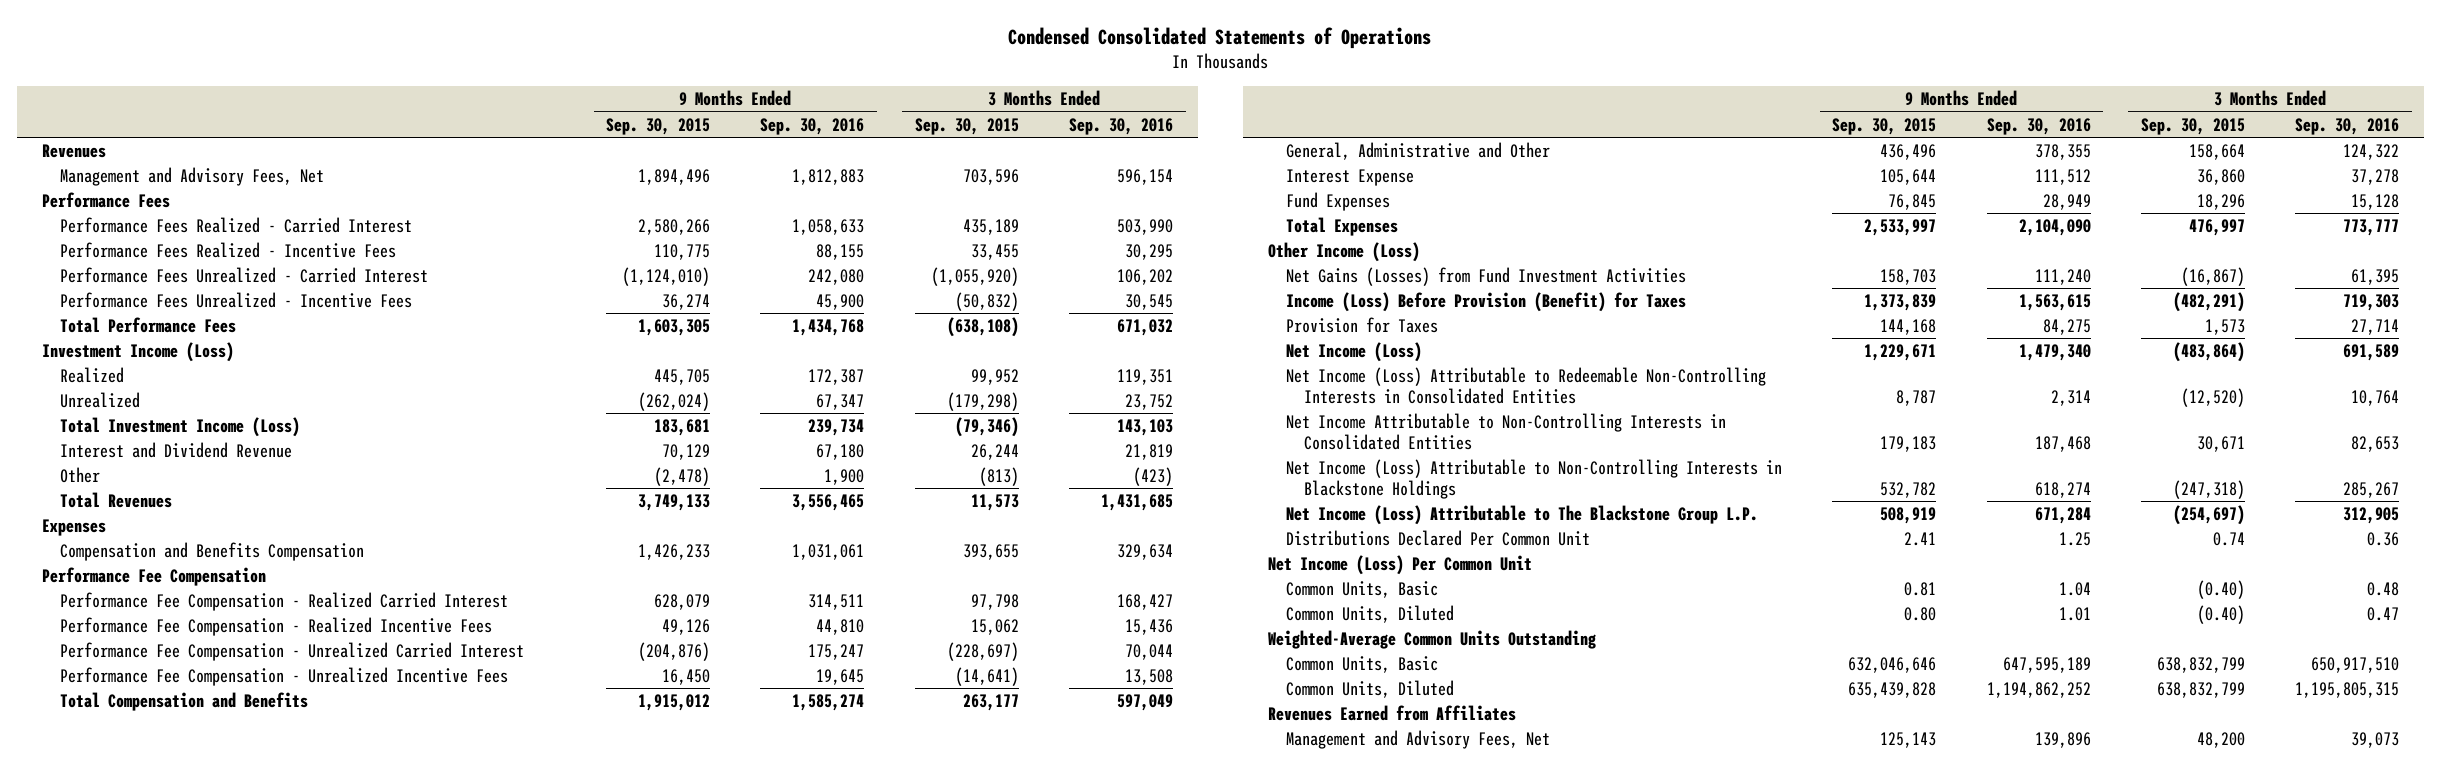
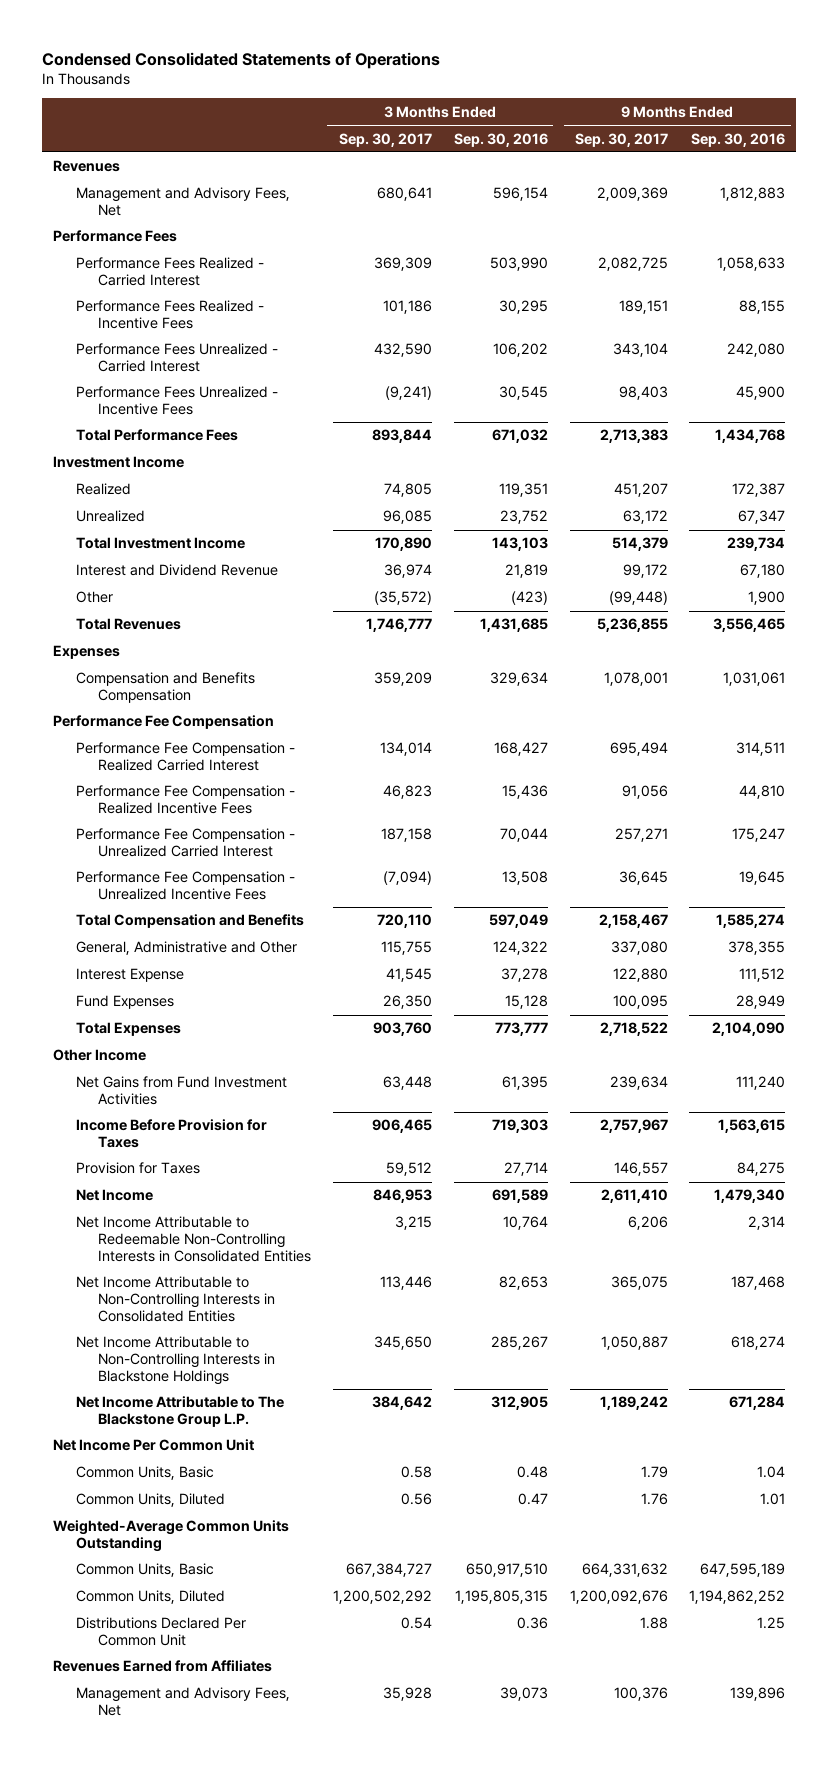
[606,117,711,135] Sep. 30, 2015 -> none
[914,117,1019,135] Sep. 30, 2015 -> none
none -> [338,132,432,147] Sep. 30, 2017
none -> [574,132,668,147] Sep. 30, 2017
[41,341,234,362] Investment Income (Loss) -> [53,456,185,469] Investment Income
[59,416,300,437] Total Investment Income (Loss) -> [75,537,245,550] Total Investment Income
[1267,241,1420,262] Other Income (Loss) -> [53,1049,147,1062] Other Income
[1286,266,1687,286] Net Gains (Losses) from Fund Investment Activities -> [75,1076,287,1106] Net Gains from Fund Investment Activities
[1286,291,1687,312] Income (Loss) Before Provision (Benefit) for Taxes -> [75,1119,267,1149] Income Before Provision for Taxes
[1286,341,1423,362] Net Income (Loss) -> [75,1189,153,1202] Net Income
[1286,366,1767,404] Net Income (Loss) Attributable to Redeemable Non-Controlling Interests in Consolidated Entities -> [75,1216,312,1262] Net Income Attributable to Redeemable Non-Controlling Interests in Consolidated Entities
[1286,458,1783,499] Net Income (Loss) Attributable to Non-Controlling Interests in Blackstone Holdings -> [75,1336,276,1385] Net Income Attributable to Non-Controlling Interests in Blackstone Holdings
[1286,504,1759,525] Net Income (Loss) Attributable to The Blackstone Group L.P. -> [75,1396,284,1428] Net Income Attributable to The Blackstone Group L.P.
[1267,554,1532,575] Net Income (Loss) Per Common Unit -> [53,1439,255,1452] Net Income Per Common Unit
[1286,529,1591,546] Distributions Declared Per Common Unit -> [75,1617,246,1647] Distributions Declared Per Common Unit

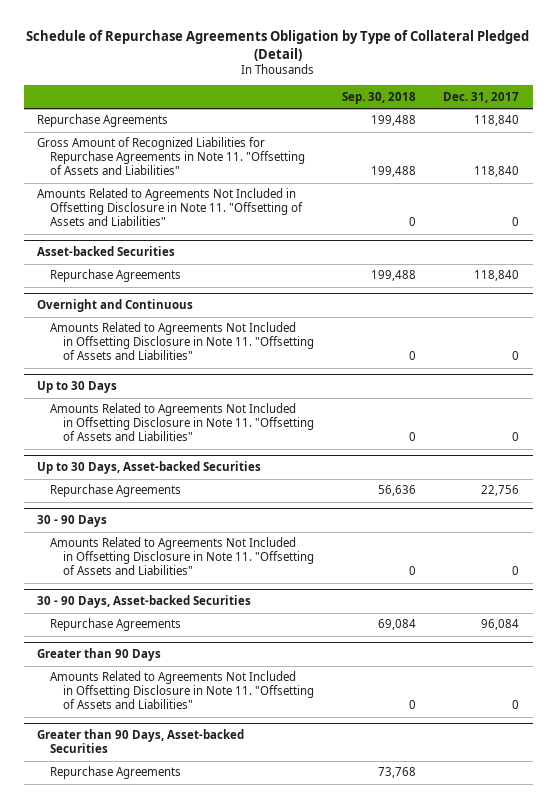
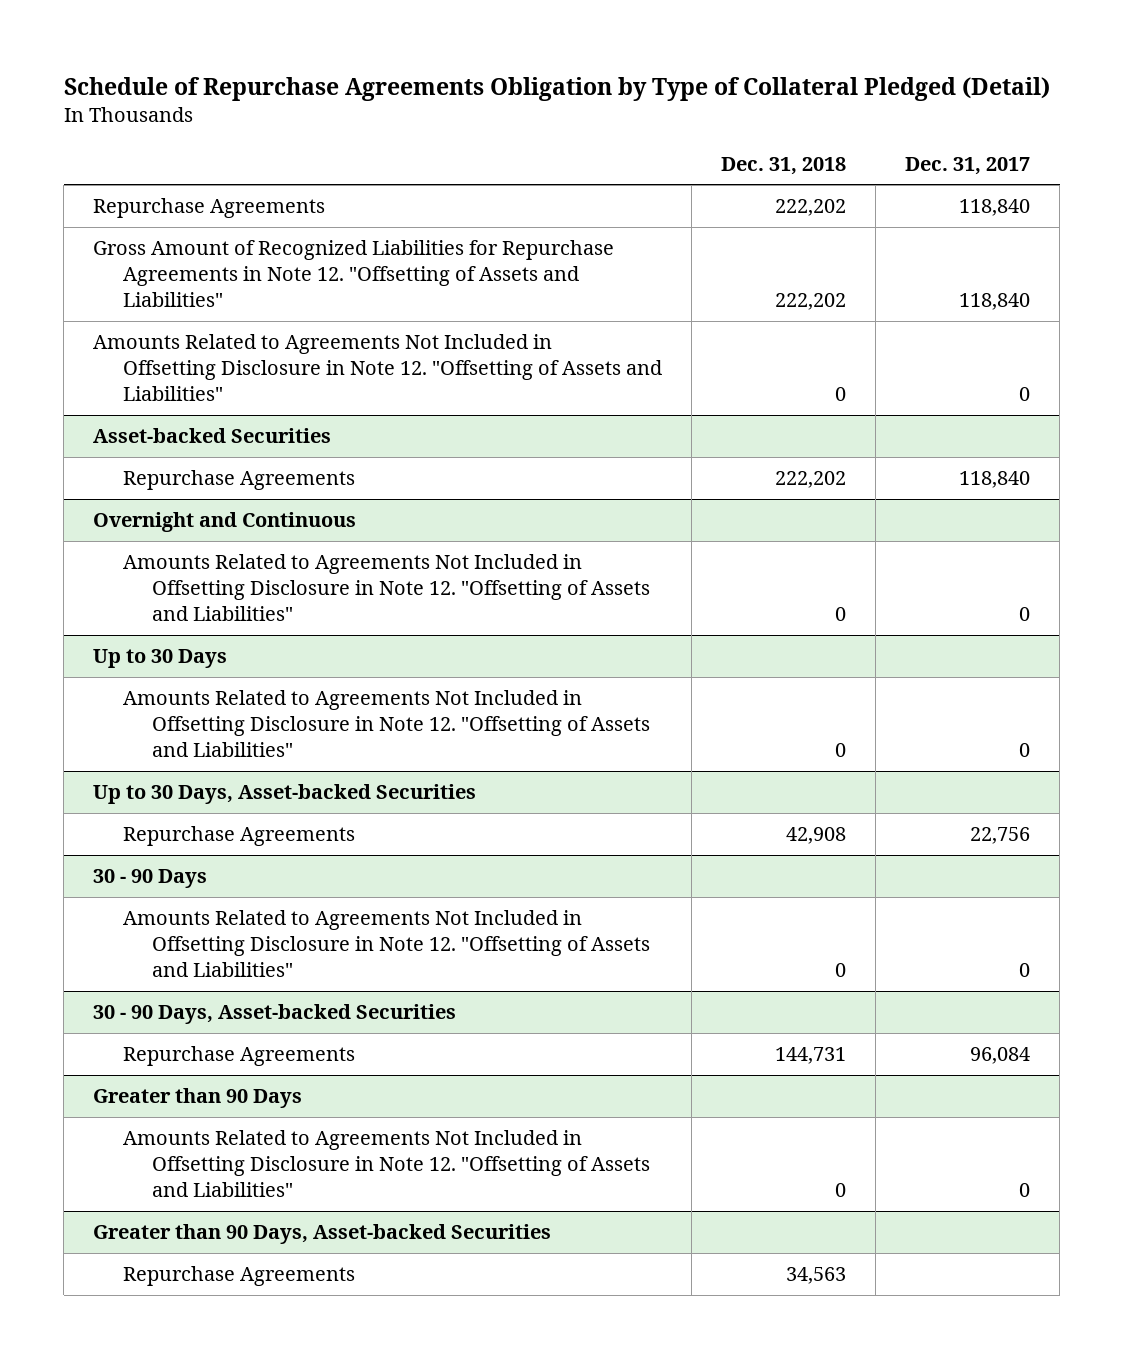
[341,91,416,104] Sep. 30, 2018 -> none
none -> [720,156,846,175] Dec. 31, 2018
[37,137,306,176] Gross Amount of Recognized Liabilities for Repurchase Agreements in Note 11. "Offsetting of Assets and Liabilities" -> [93,240,615,308] Gross Amount of Recognized Liabilities for Repurchase Agreements in Note 12. "Offsetting of Assets and Liabilities"
[37,188,304,227] Amounts Related to Agreements Not Included in Offsetting Disclosure in Note 11. "Offsetting of Assets and Liabilities" -> [93,334,662,402] Amounts Related to Agreements Not Included in Offsetting Disclosure in Note 12. "Offsetting of Assets and Liabilities"
[50,322,315,361] Amounts Related to Agreements Not Included in Offsetting Disclosure in Note 11. "Offsetting of Assets and Liabilities" -> [122,554,651,622] Amounts Related to Agreements Not Included in Offsetting Disclosure in Note 12. "Offsetting of Assets and Liabilities"
[50,403,315,442] Amounts Related to Agreements Not Included in Offsetting Disclosure in Note 11. "Offsetting of Assets and Liabilities" -> [122,690,651,758] Amounts Related to Agreements Not Included in Offsetting Disclosure in Note 12. "Offsetting of Assets and Liabilities"
[50,537,315,576] Amounts Related to Agreements Not Included in Offsetting Disclosure in Note 11. "Offsetting of Assets and Liabilities" -> [122,910,651,978] Amounts Related to Agreements Not Included in Offsetting Disclosure in Note 12. "Offsetting of Assets and Liabilities"
[50,671,315,710] Amounts Related to Agreements Not Included in Offsetting Disclosure in Note 11. "Offsetting of Assets and Liabilities" -> [122,1130,651,1198] Amounts Related to Agreements Not Included in Offsetting Disclosure in Note 12. "Offsetting of Assets and Liabilities"

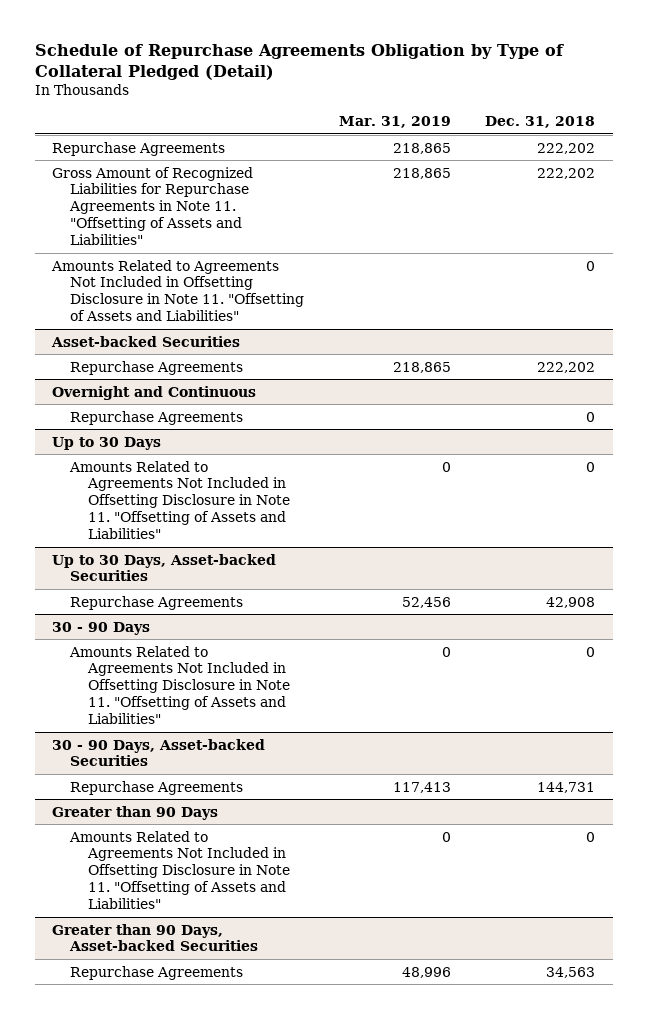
[905,156,1031,175] Dec. 31, 2017 -> none
none -> [338,116,451,129] Mar. 31, 2019
[93,240,615,308] Gross Amount of Recognized Liabilities for Repurchase Agreements in Note 12. "Offsetting of Assets and Liabilities" -> [52,166,254,245] Gross Amount of Recognized Liabilities for Repurchase Agreements in Note 11. "Offsetting of Assets and Liabilities"
[93,334,662,402] Amounts Related to Agreements Not Included in Offsetting Disclosure in Note 12. "Offsetting of Assets and Liabilities" -> [51,259,305,322] Amounts Related to Agreements Not Included in Offsetting Disclosure in Note 11. "Offsetting of Assets and Liabilities"
[122,554,651,622] Amounts Related to Agreements Not Included in Offsetting Disclosure in Note 12. "Offsetting of Assets and Liabilities" -> none
none -> [70,410,244,425] Repurchase Agreements
[122,690,651,758] Amounts Related to Agreements Not Included in Offsetting Disclosure in Note 12. "Offsetting of Assets and Liabilities" -> [69,460,290,539] Amounts Related to Agreements Not Included in Offsetting Disclosure in Note 11. "Offsetting of Assets and Liabilities"
[122,910,651,978] Amounts Related to Agreements Not Included in Offsetting Disclosure in Note 12. "Offsetting of Assets and Liabilities" -> [69,645,290,724] Amounts Related to Agreements Not Included in Offsetting Disclosure in Note 11. "Offsetting of Assets and Liabilities"
[122,1130,651,1198] Amounts Related to Agreements Not Included in Offsetting Disclosure in Note 12. "Offsetting of Assets and Liabilities" -> [69,830,290,909] Amounts Related to Agreements Not Included in Offsetting Disclosure in Note 11. "Offsetting of Assets and Liabilities"

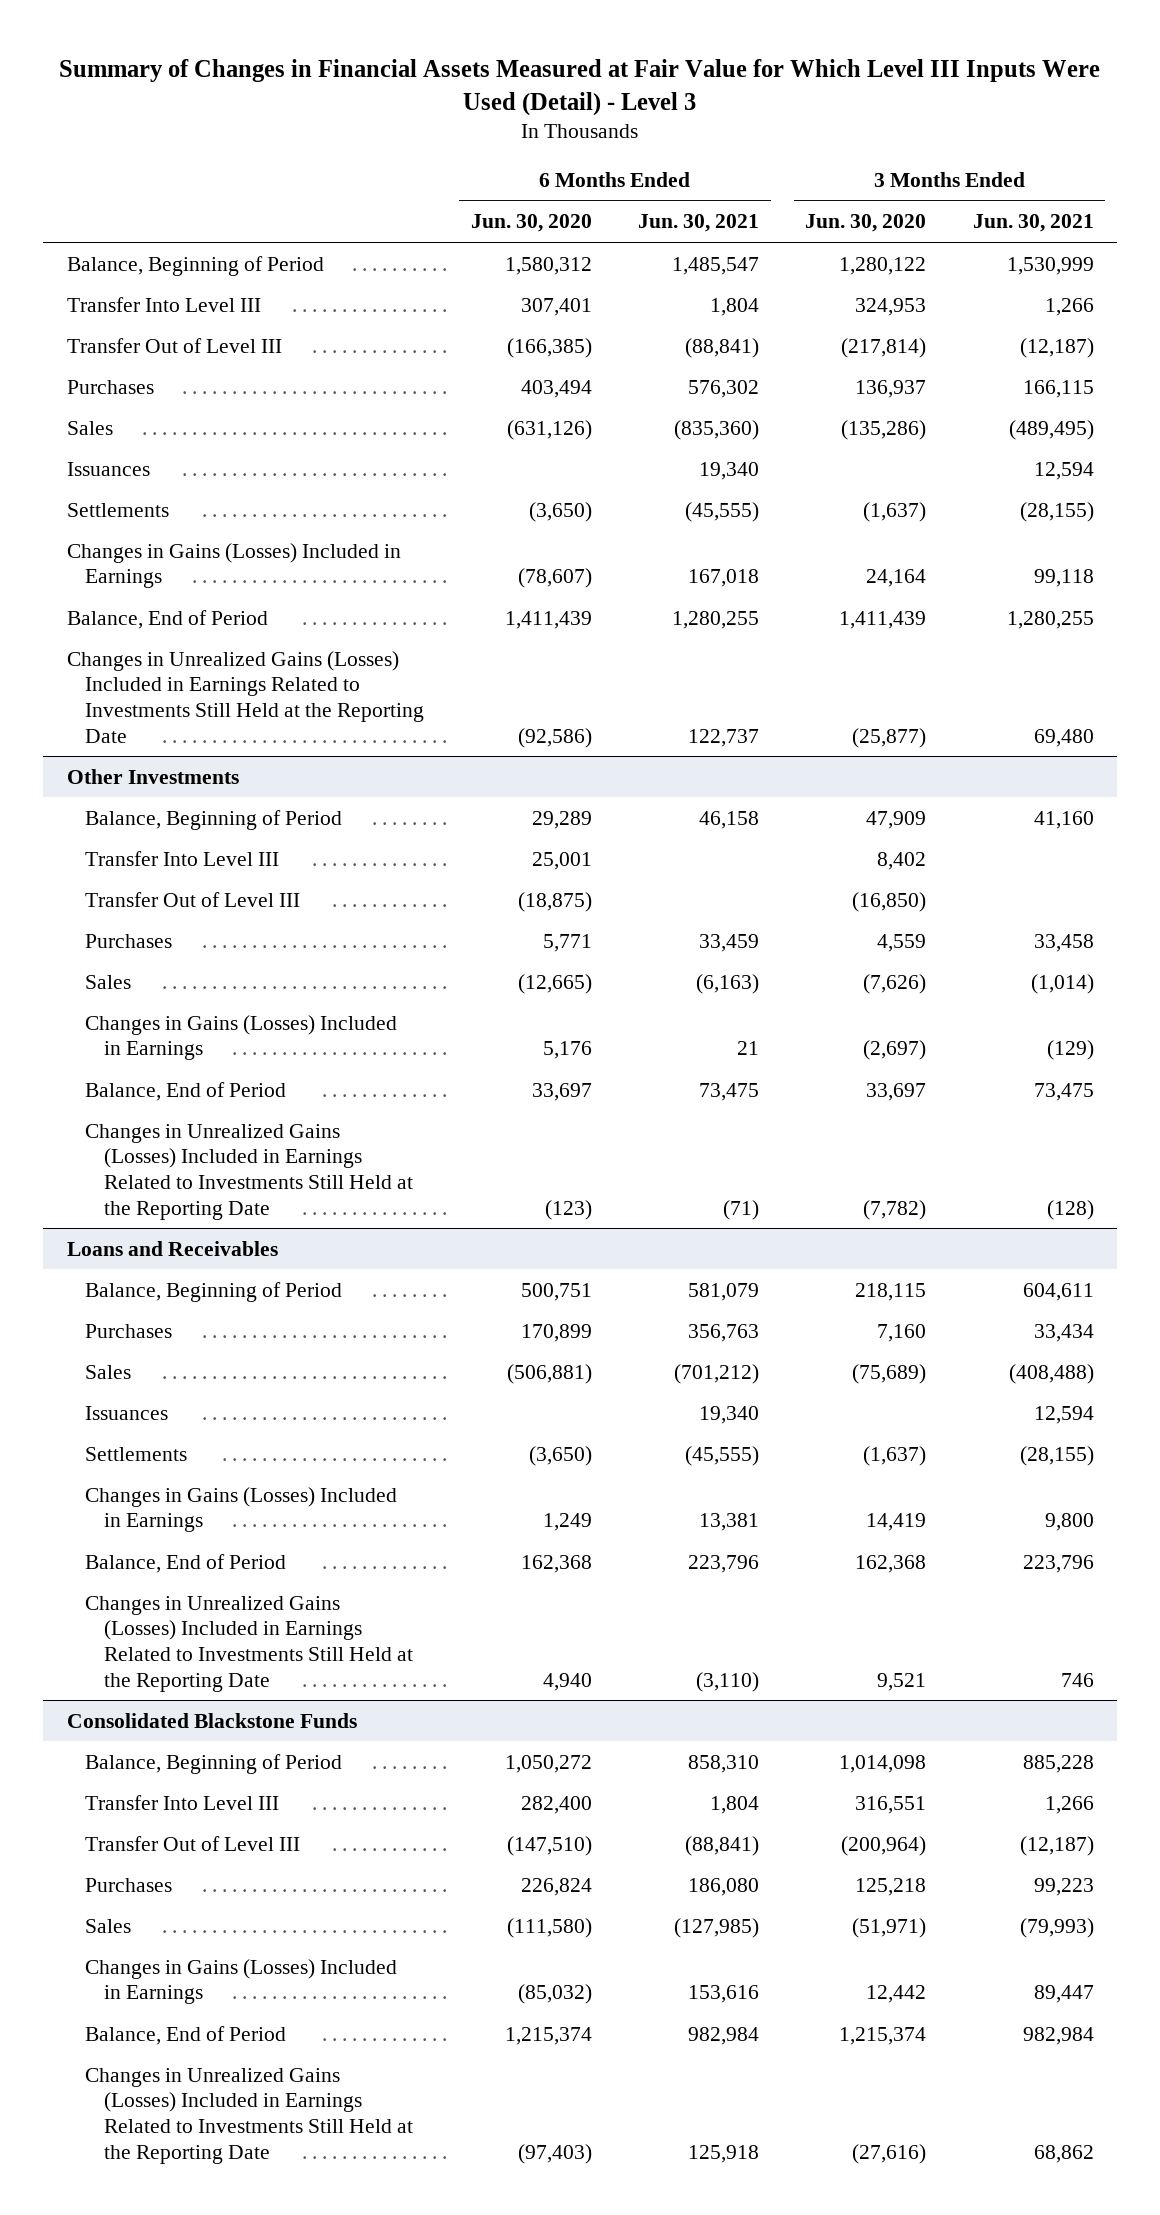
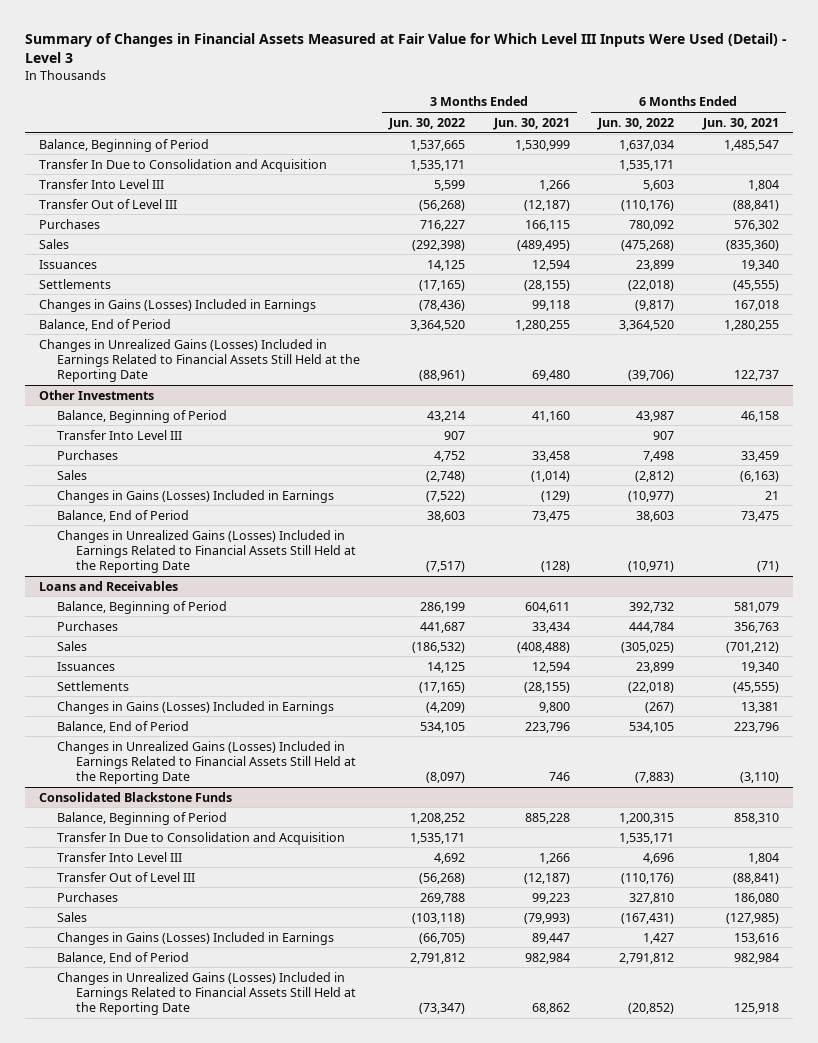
[470,214,592,233] Jun. 30, 2020 -> none
[805,214,927,233] Jun. 30, 2020 -> none
none -> [387,117,465,130] Jun. 30, 2022
none -> [597,117,675,130] Jun. 30, 2022
none -> [39,158,328,172] Transfer In Due to Consolidation and Acquisition
[66,650,425,743] Changes in Unrealized Gains (Losses) Included in Earnings Related to Investments Still Held at the Reporting Date -> [39,338,361,383] Changes in Unrealized Gains (Losses) Included in Earnings Related to Financial Assets Still Held at the Reporting Date
[85,891,301,907] Transfer Out of Level III -> none
[85,1123,413,1220] Changes in Unrealized Gains (Losses) Included in Earnings Related to Investments Still Held at the Reporting Date -> [57,529,356,574] Changes in Unrealized Gains (Losses) Included in Earnings Related to Financial Assets Still Held at the Reporting Date
[85,1595,413,1692] Changes in Unrealized Gains (Losses) Included in Earnings Related to Investments Still Held at the Reporting Date -> [57,740,356,785] Changes in Unrealized Gains (Losses) Included in Earnings Related to Financial Assets Still Held at the Reporting Date
none -> [57,831,346,845] Transfer In Due to Consolidation and Acquisition
[85,2067,413,2164] Changes in Unrealized Gains (Losses) Included in Earnings Related to Investments Still Held at the Reporting Date -> [57,971,356,1016] Changes in Unrealized Gains (Losses) Included in Earnings Related to Financial Assets Still Held at the Reporting Date

